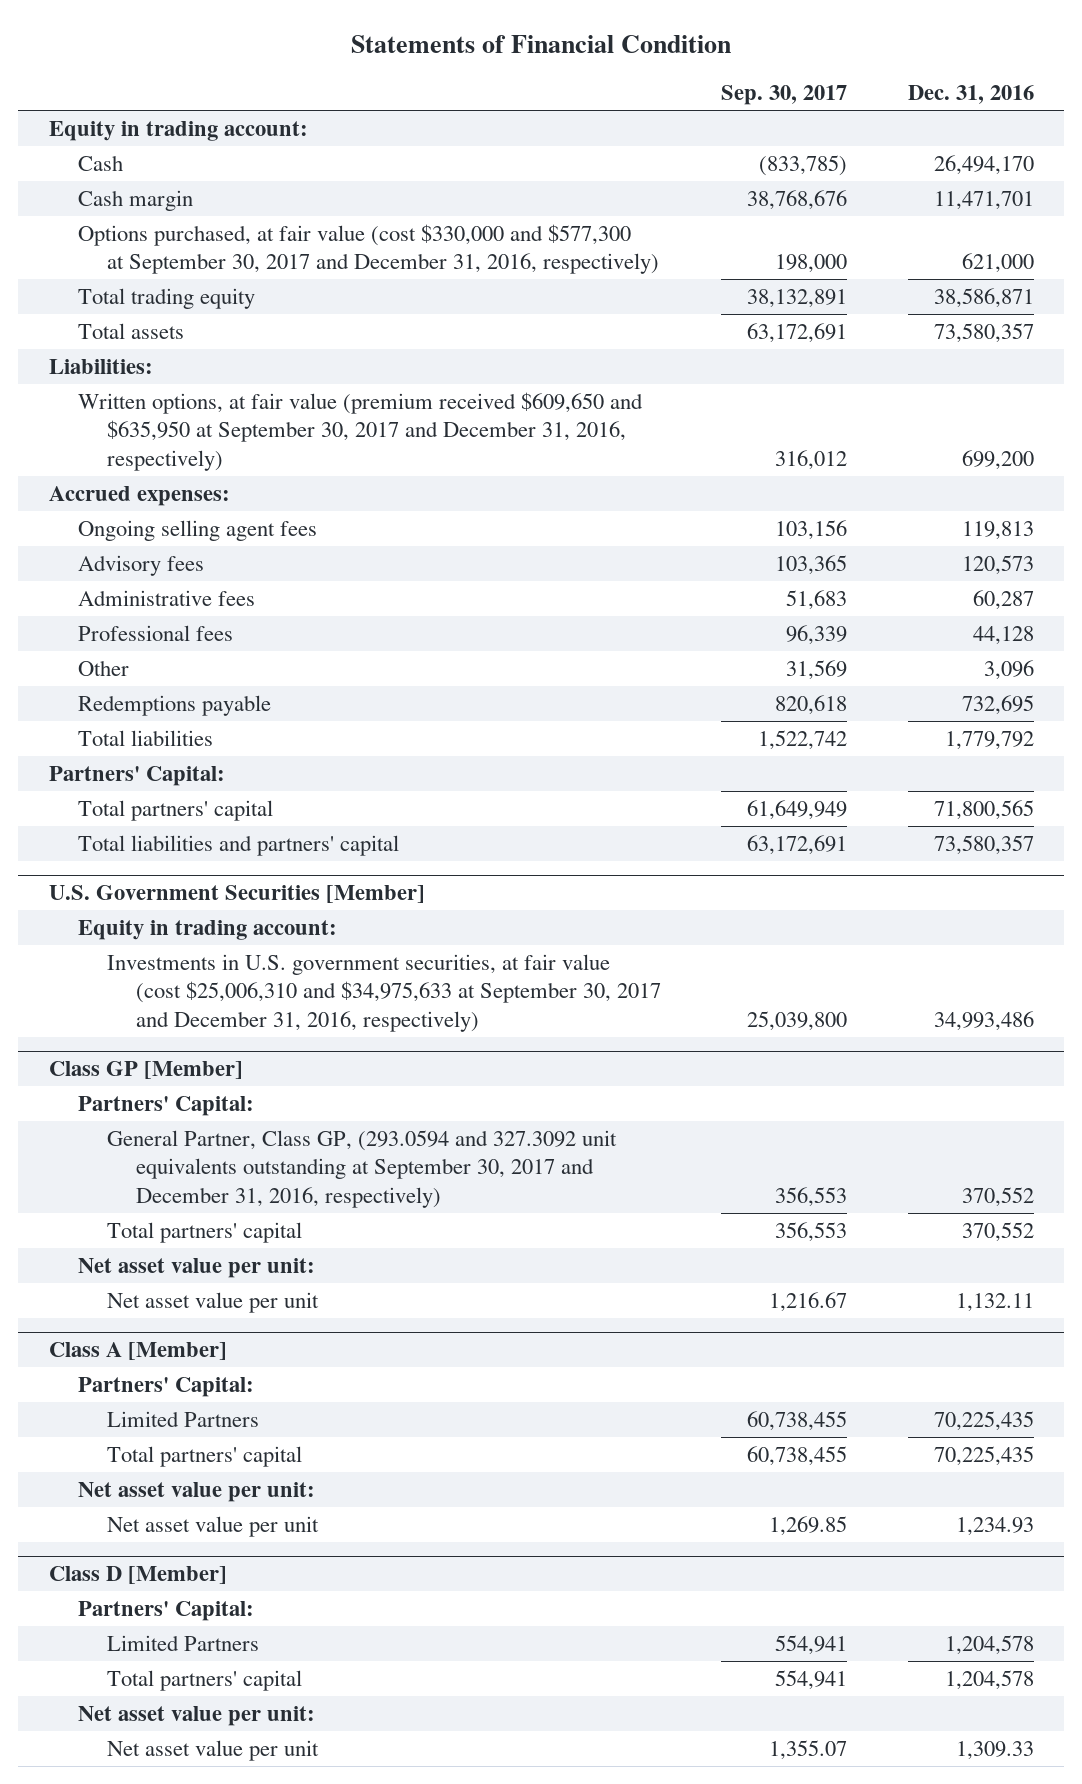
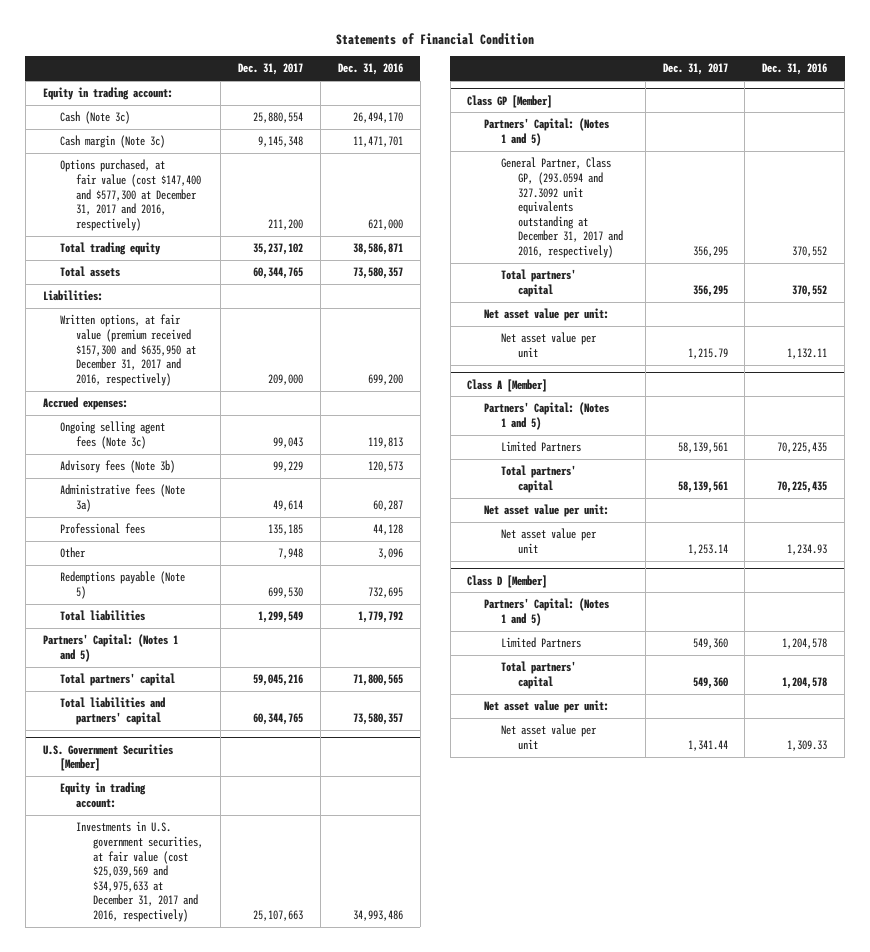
[721,85,848,106] Sep. 30, 2017 -> none
none -> [237,63,303,76] Dec. 31, 2017
[77,154,123,171] Cash -> [59,111,130,125] Cash (Note 3c)
[77,189,193,211] Cash margin -> [59,135,165,149] Cash margin (Note 3c)
[77,223,659,275] Options purchased, at fair value (cost $330,000 and $577,300 at September 30, 2017 and December 31, 2016, respectively) -> [59,159,202,231] Options purchased, at fair value (cost $147,400 and $577,300 at December 31, 2017 and 2016, respectively)
[77,391,643,471] Written options, at fair value (premium received $609,650 and $635,950 at September 30, 2017 and December 31, 2016, respectively) -> [59,314,197,386] Written options, at fair value (premium received $157,300 and $635,950 at December 31, 2017 and 2016, respectively)
[77,519,317,541] Ongoing selling agent fees -> [59,421,165,449] Ongoing selling agent fees (Note 3c)
[77,554,204,576] Advisory fees -> [59,460,175,474] Advisory fees (Note 3b)
[77,589,255,606] Administrative fees -> [59,484,185,512] Administrative fees (Note 3a)
[77,694,271,716] Redemptions payable -> [59,571,185,599] Redemptions payable (Note 5)
[48,765,225,786] Partners' Capital: -> [42,634,178,662] Partners' Capital: (Notes 1 and 5)
[106,953,661,1032] Investments in U.S. government securities, at fair value (cost $25,006,310 and $34,975,633 at September 30, 2017 and December 31, 2016, respectively) -> [76,821,204,923] Investments in U.S. government securities, at fair value (cost $25,039,569 and $34,975,633 at December 31, 2017 and 2016, respectively)
[77,1095,254,1116] Partners' Capital: -> [484,118,610,146] Partners' Capital: (Notes 1 and 5)
[106,1129,617,1208] General Partner, Class GP, (293.0594 and 327.3092 unit equivalents outstanding at September 30, 2017 and December 31, 2016, respectively) -> [500,157,623,259] General Partner, Class GP, (293.0594 and 327.3092 unit equivalents outstanding at December 31, 2017 and 2016, respectively)
[77,1376,254,1397] Partners' Capital: -> [484,402,610,430] Partners' Capital: (Notes 1 and 5)
[77,1600,254,1621] Partners' Capital: -> [484,598,610,626] Partners' Capital: (Notes 1 and 5)

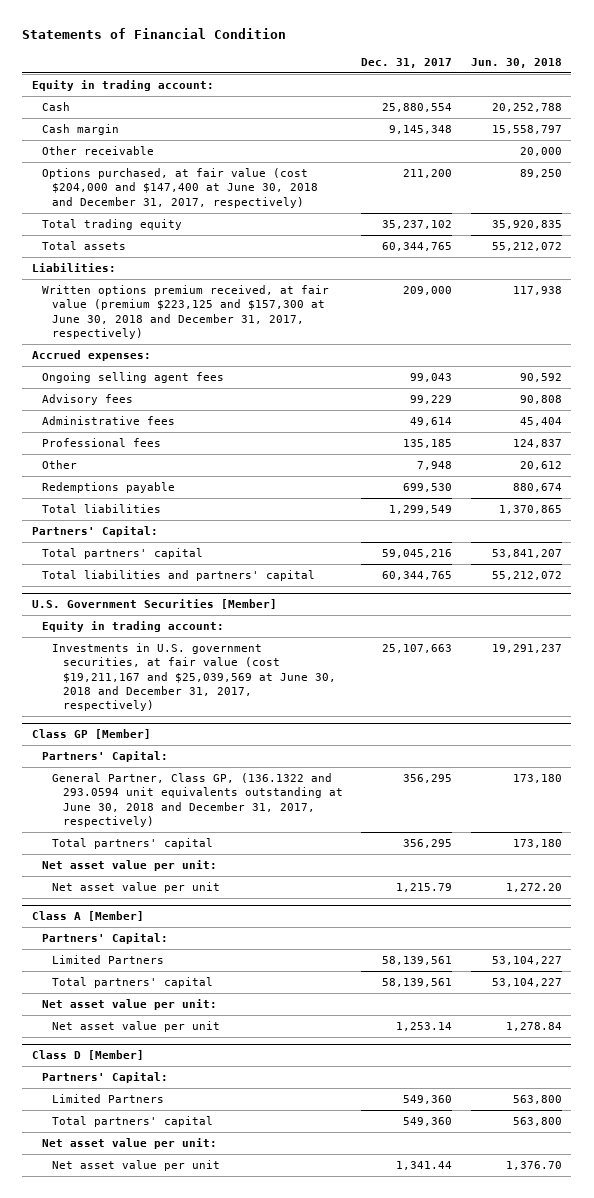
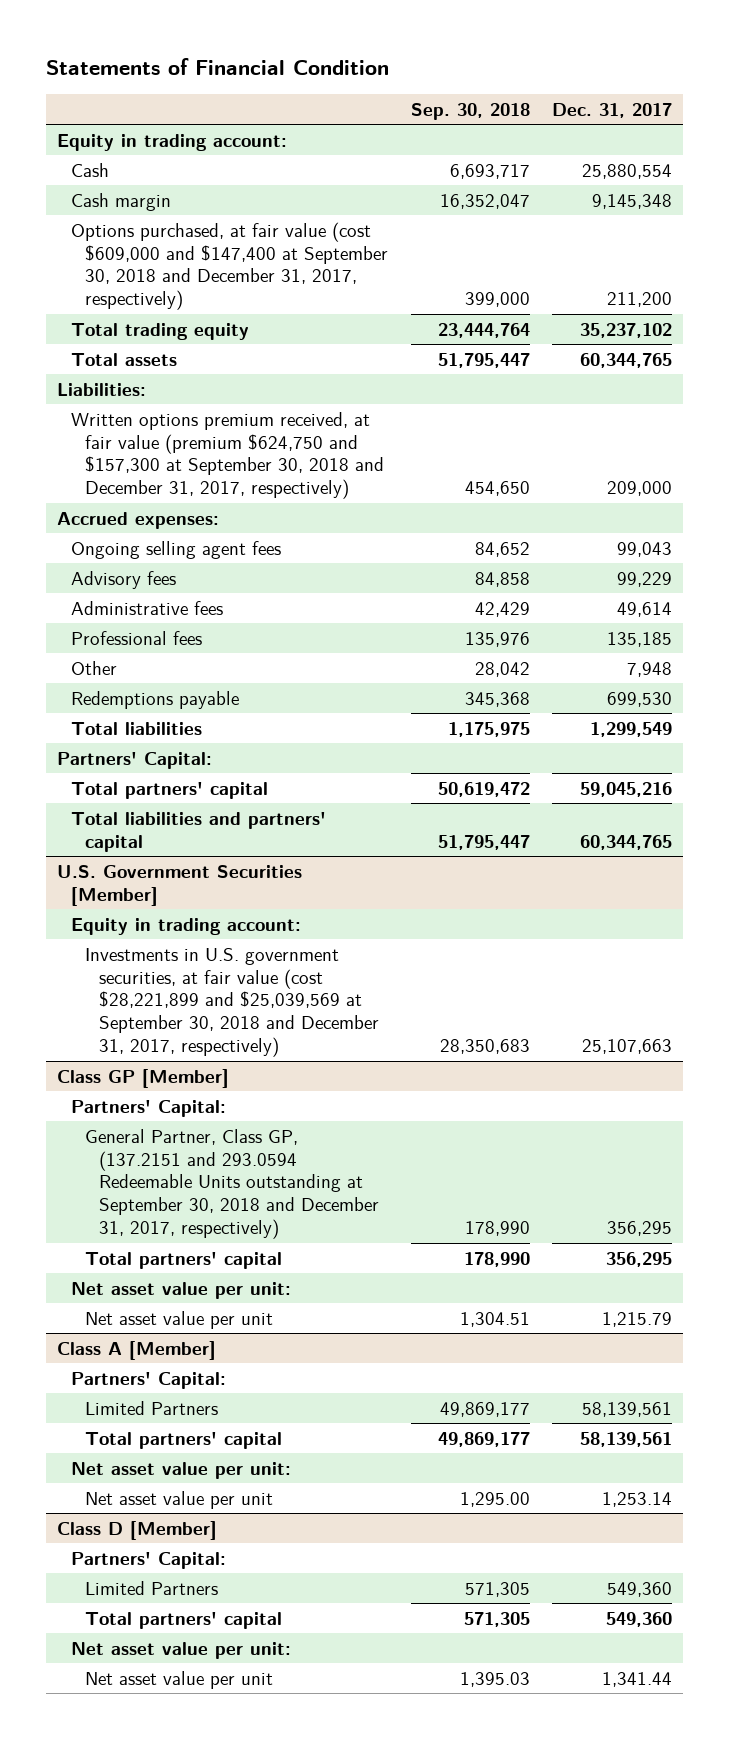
[471,57,563,68] Jun. 30, 2018 -> none
none -> [410,102,530,120] Sep. 30, 2018
[42,146,155,156] Other receivable -> none
[42,168,319,208] Options purchased, at fair value (cost $204,000 and $147,400 at June 30, 2018 and December 31, 2017, respectively) -> [71,221,389,311] Options purchased, at fair value (cost $609,000 and $147,400 at September 30, 2018 and December 31, 2017, respectively)
[42,285,330,340] Written options premium received, at fair value (premium $223,125 and $157,300 at June 30, 2018 and December 31, 2017, respectively) -> [71,411,385,500] Written options premium received, at fair value (premium $624,750 and $157,300 at September 30, 2018 and December 31, 2017, respectively)
[52,643,336,712] Investments in U.S. government securities, at fair value (cost $19,211,167 and $25,039,569 at June 30, 2018 and December 31, 2017, respectively) -> [85,947,380,1058] Investments in U.S. government securities, at fair value (cost $28,221,899 and $25,039,569 at September 30, 2018 and December 31, 2017, respectively)
[52,773,343,828] General Partner, Class GP, (136.1322 and 293.0594 unit equivalents outstanding at June 30, 2018 and December 31, 2017, respectively) -> [85,1128,380,1240] General Partner, Class GP, (137.2151 and 293.0594 Redeemable Units outstanding at September 30, 2018 and December 31, 2017, respectively)

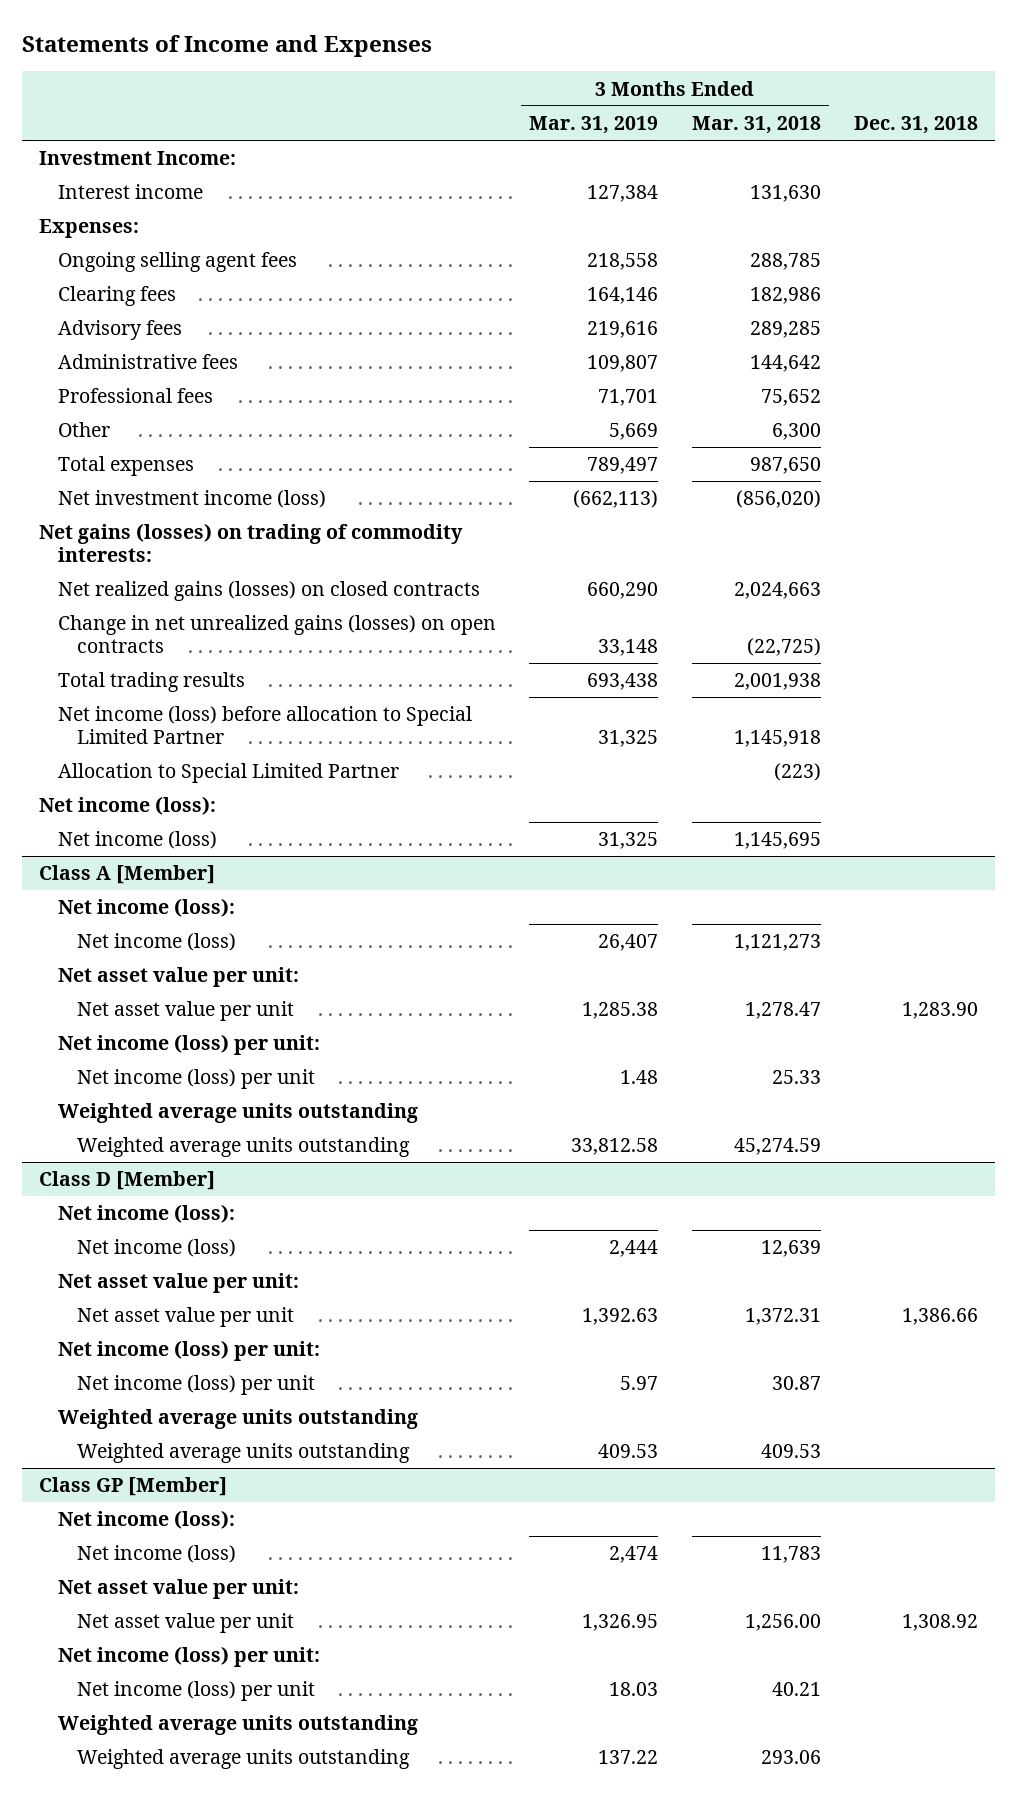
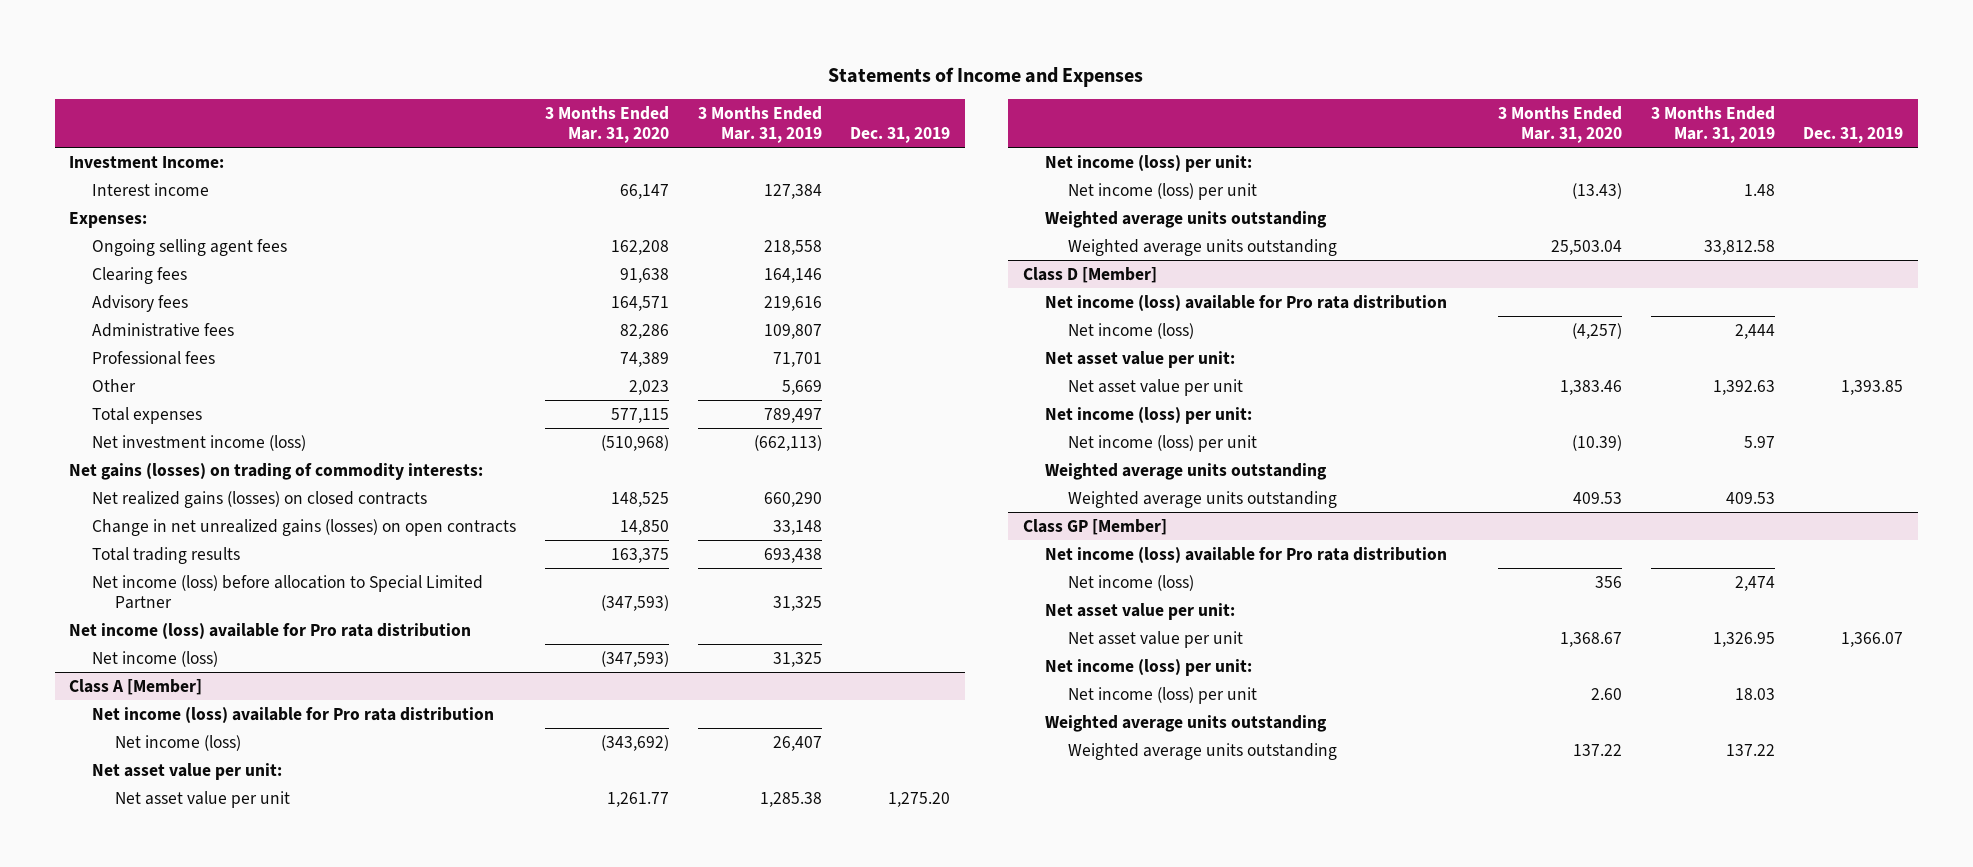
[691,115,821,134] Mar. 31, 2018 -> none
[853,115,978,134] Dec. 31, 2018 -> none
none -> [544,106,669,144] 3 Months Ended Mar. 31, 2020
none -> [850,127,951,144] Dec. 31, 2019
[57,763,399,784] Allocation to Special Limited Partner -> none
[38,796,216,816] Net income (loss): -> [69,622,472,639] Net income (loss) available for Pro rata distribution
[57,898,235,918] Net income (loss): -> [91,706,494,723] Net income (loss) available for Pro rata distribution
[57,1204,235,1224] Net income (loss): -> [1045,294,1448,311] Net income (loss) available for Pro rata distribution
[57,1510,235,1530] Net income (loss): -> [1045,546,1448,563] Net income (loss) available for Pro rata distribution

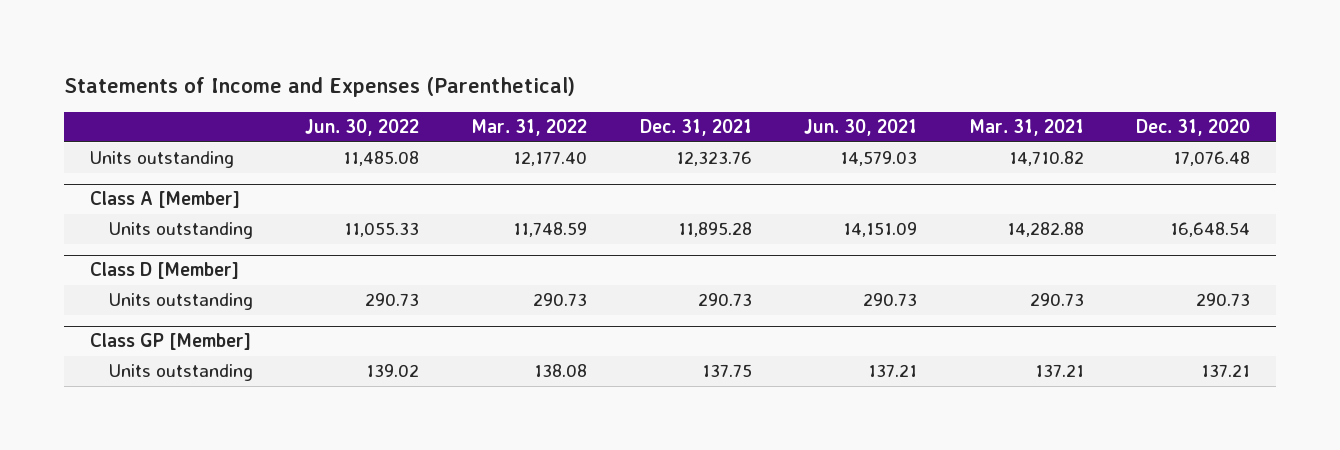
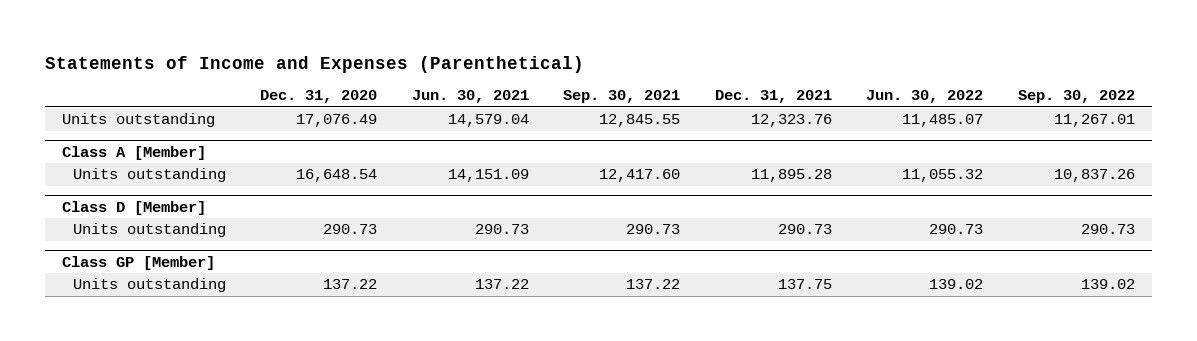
[471,118,588,136] Mar. 31, 2022 -> none
[969,118,1085,136] Mar. 31, 2021 -> none
none -> [563,90,681,104] Sep. 30, 2021
none -> [1017,90,1135,104] Sep. 30, 2022
[343,151,420,167] 11,485.08 -> [902,114,984,128] 11,485.07
[839,151,917,167] 14,579.03 -> [447,114,529,128] 14,579.04
[1173,151,1251,167] 17,076.48 -> [296,114,378,128] 17,076.49
[344,222,420,238] 11,055.33 -> [902,169,984,183] 11,055.32
[867,364,917,378] 137.21 -> [474,279,529,290] 137.22
[1201,364,1251,378] 137.21 -> [323,279,378,290] 137.22

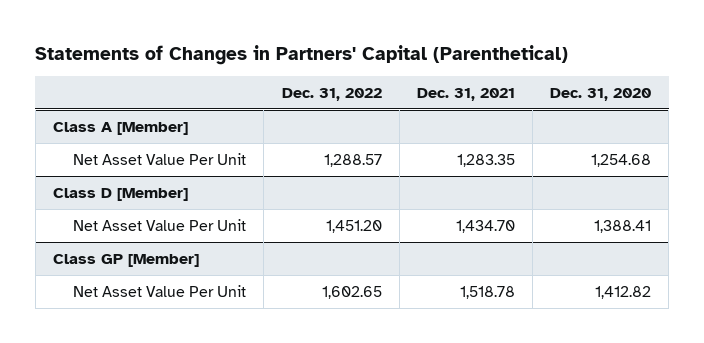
[44,55,584,73] Statements of Income and Expenses (Parenthetical) -> [35,45,569,66] Statements of Changes in Partners' Capital (Parenthetical)
[411,90,529,104] Jun. 30, 2021 -> none
[563,90,681,104] Sep. 30, 2021 -> none
[866,90,984,104] Jun. 30, 2022 -> none
[1017,90,1135,104] Sep. 30, 2022 -> none
none -> [281,87,382,101] Dec. 31, 2022
[62,113,216,128] Units outstanding -> none
[72,168,226,183] Units outstanding -> none
none -> [73,152,247,165] Net Asset Value Per Unit
[72,223,226,238] Units outstanding -> none
none -> [73,218,247,231] Net Asset Value Per Unit
[72,278,226,293] Units outstanding -> none
none -> [73,284,247,297] Net Asset Value Per Unit

